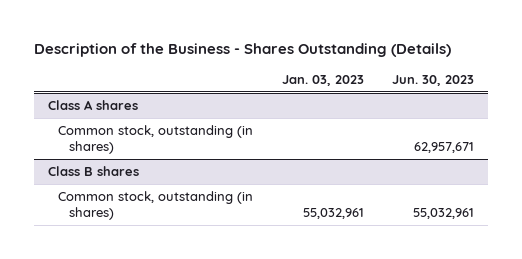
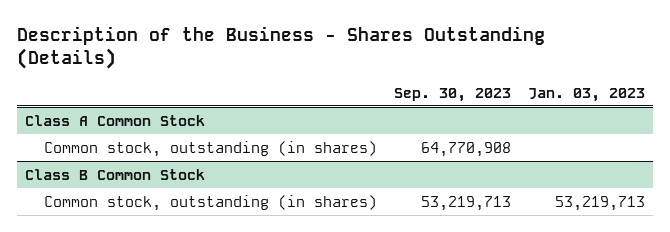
[391,75,474,87] Jun. 30, 2023 -> none
none -> [393,87,511,102] Sep. 30, 2023
[47,100,138,111] Class A shares -> [25,114,206,126] Class A Common Stock
[47,166,139,177] Class B shares -> [25,168,206,180] Class B Common Stock
[302,208,364,220] 55,032,961 -> [554,195,645,211] 53,219,713

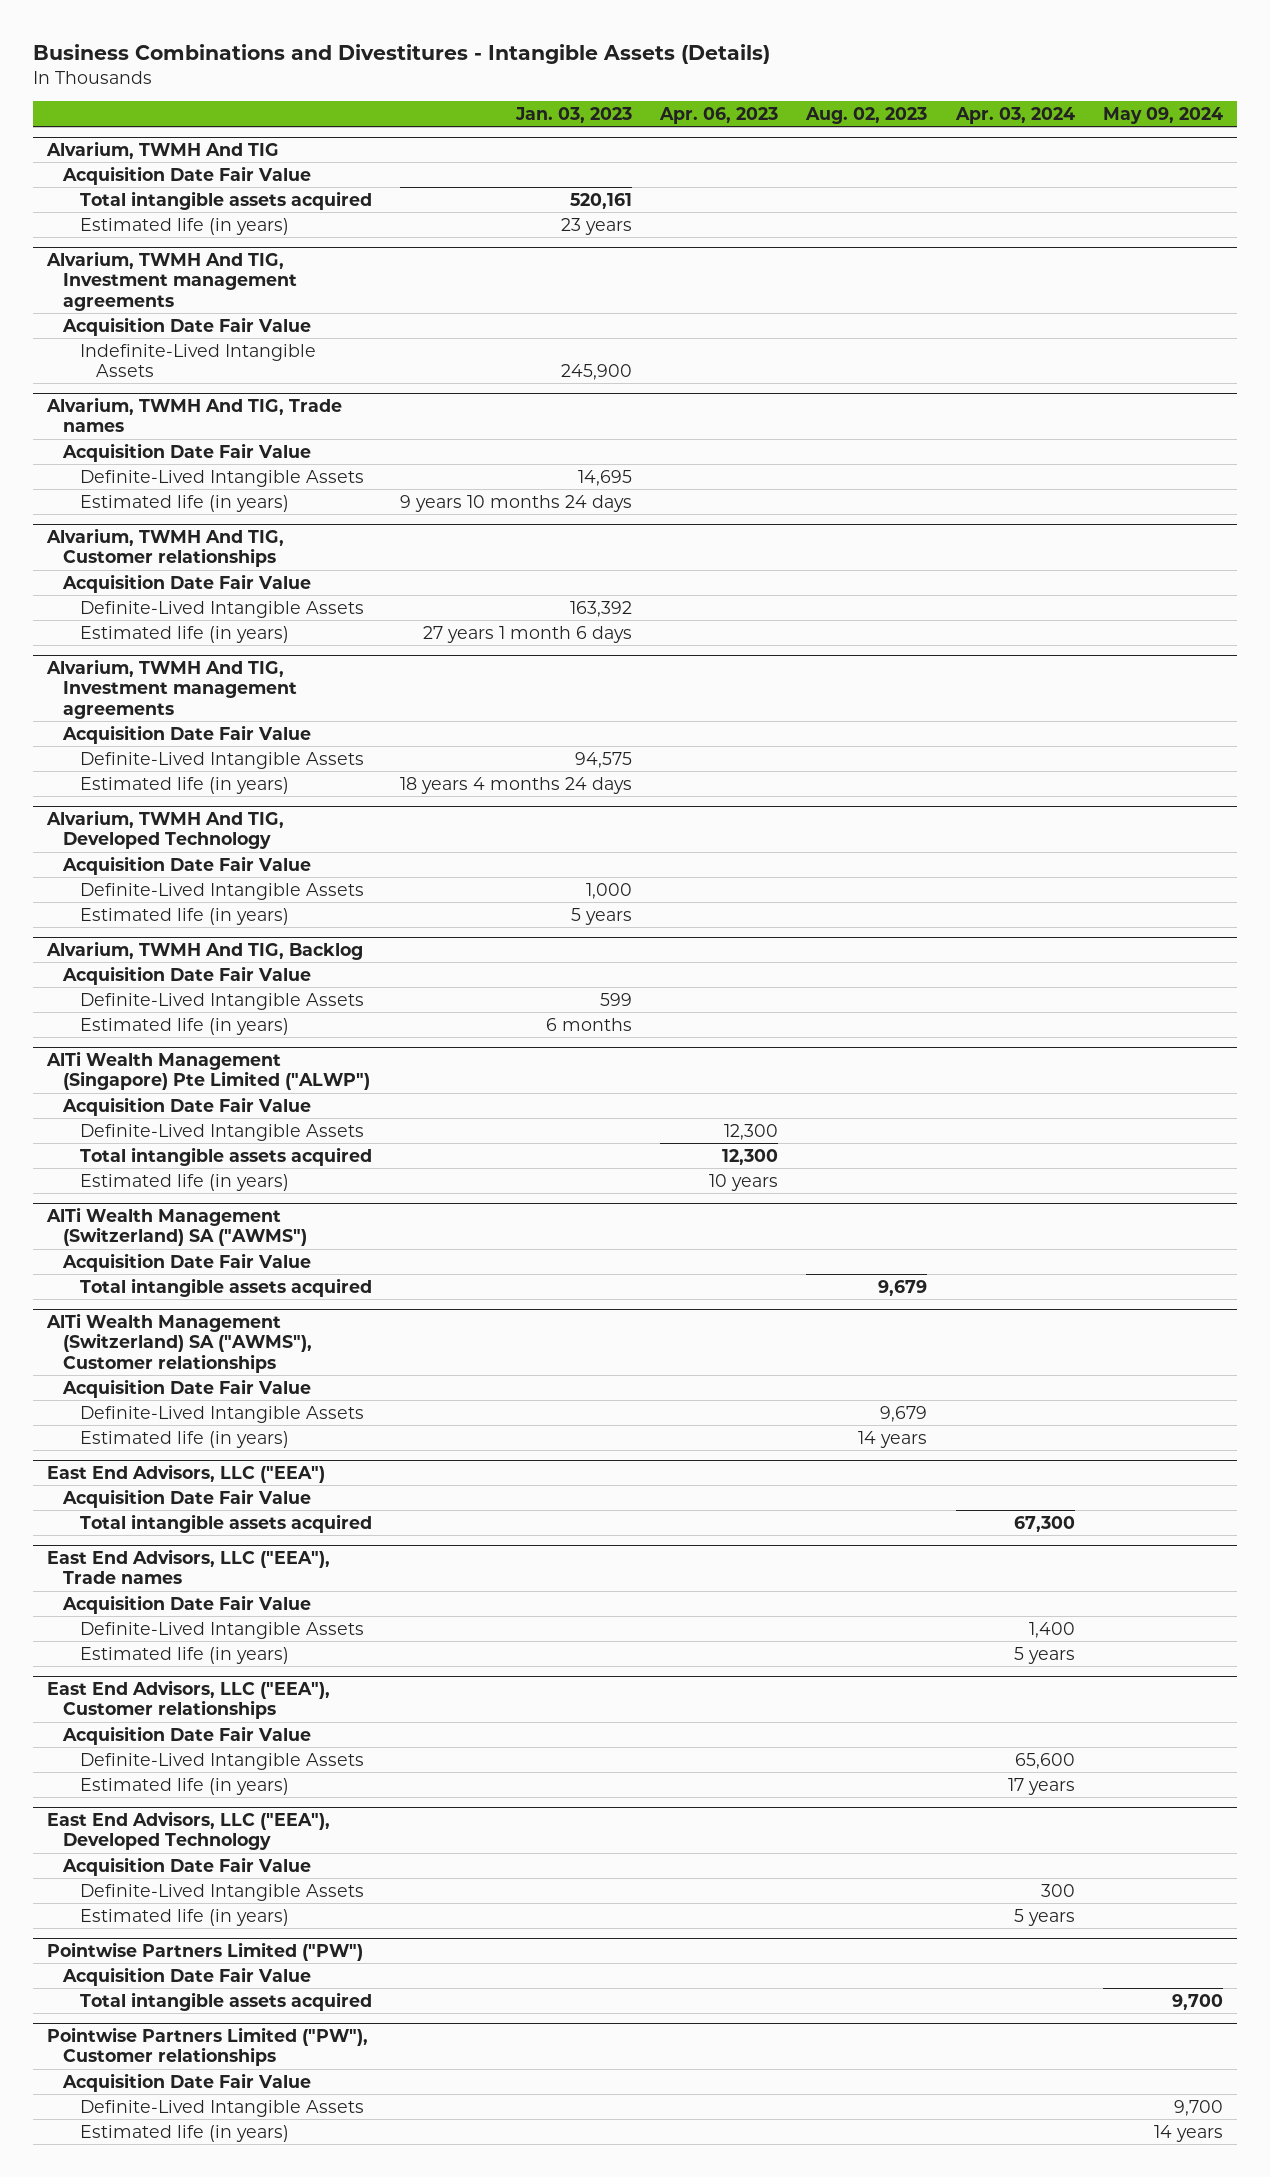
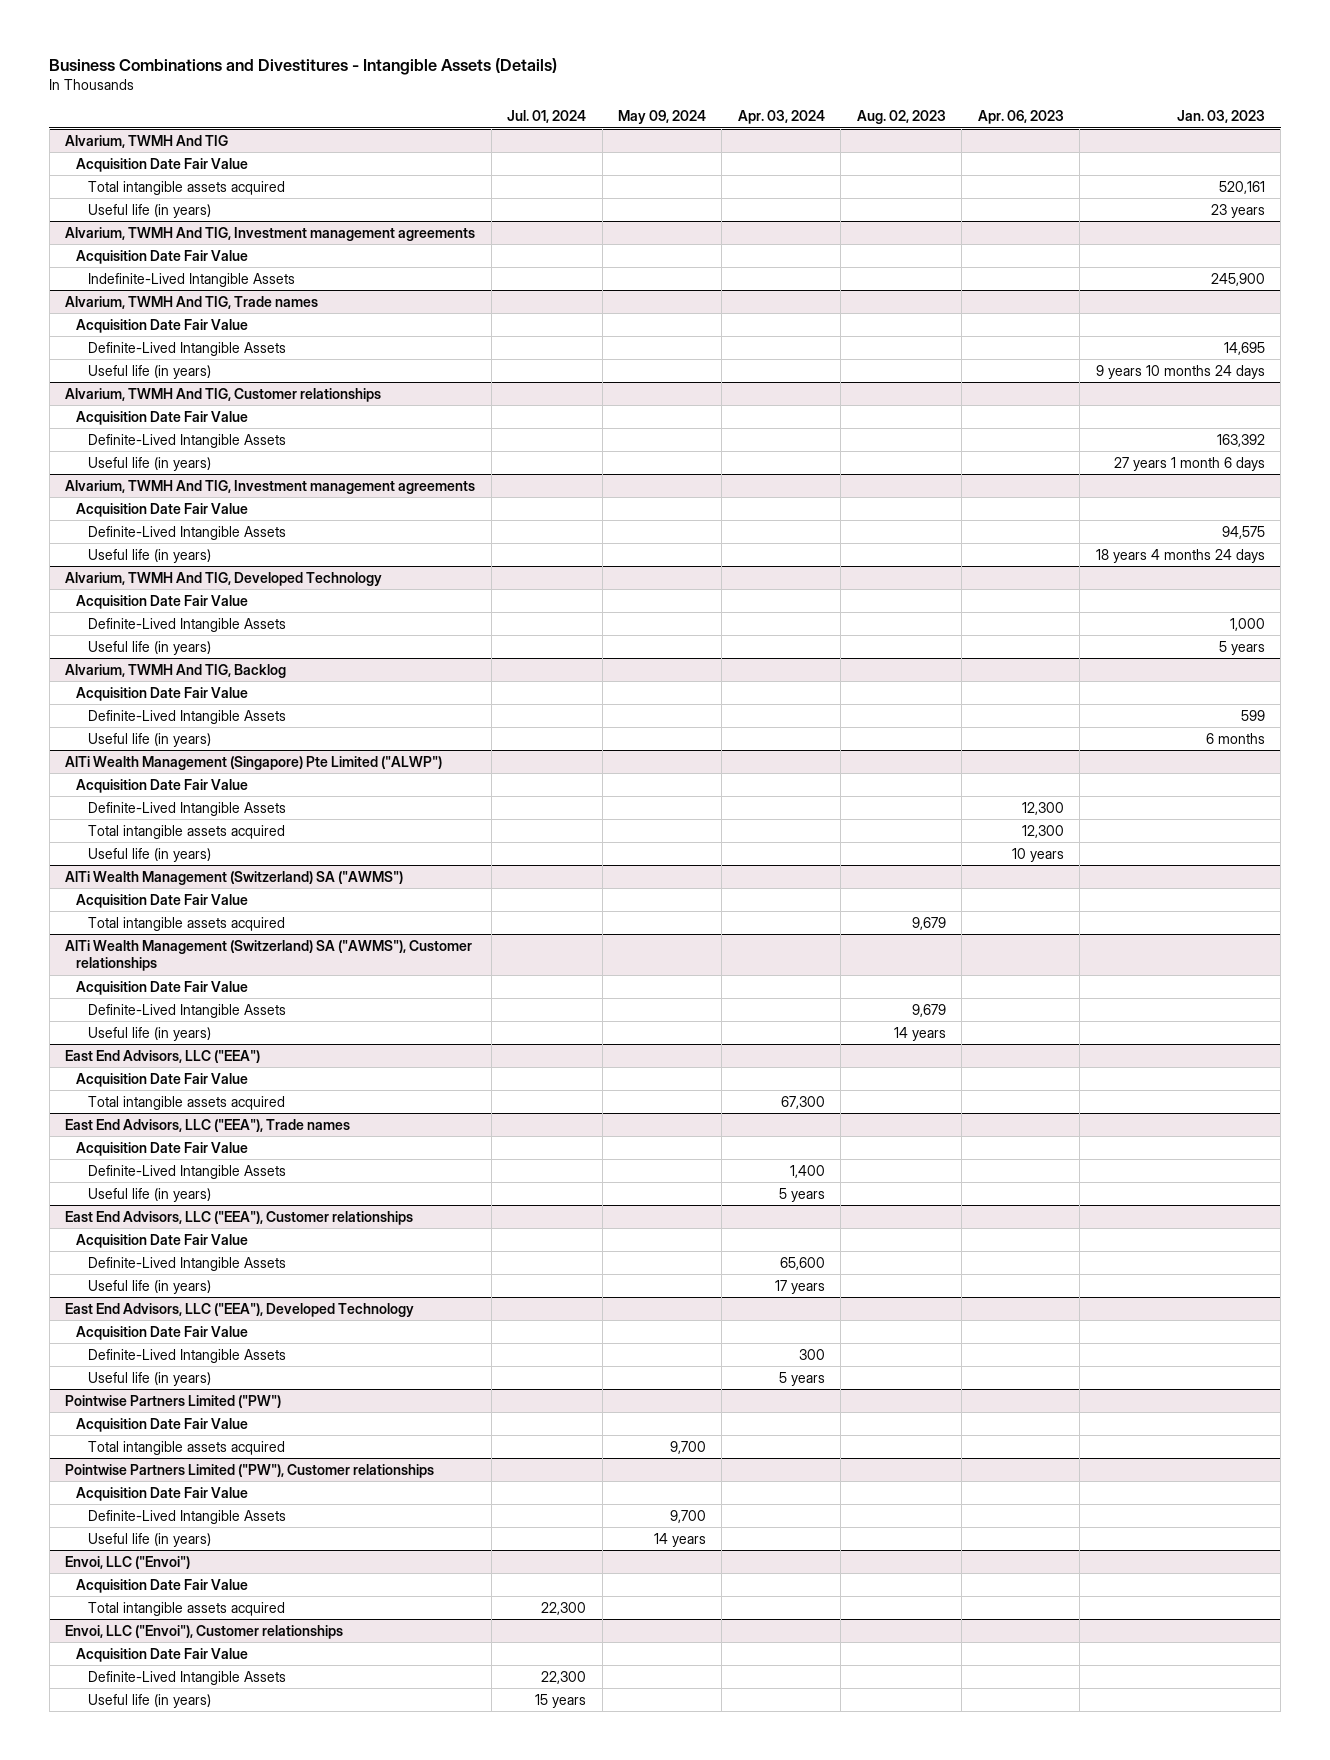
none -> [507,110,587,124] Jul. 01, 2024
[79,217,289,235] Estimated life (in years) -> [87,203,211,218] Useful life (in years)
[79,494,289,512] Estimated life (in years) -> [87,364,211,379] Useful life (in years)
[79,625,289,643] Estimated life (in years) -> [87,456,211,471] Useful life (in years)
[79,776,289,794] Estimated life (in years) -> [87,548,211,563] Useful life (in years)
[79,907,289,925] Estimated life (in years) -> [87,640,211,655] Useful life (in years)
[79,1017,289,1035] Estimated life (in years) -> [87,732,211,747] Useful life (in years)
[79,1173,289,1191] Estimated life (in years) -> [87,847,211,862] Useful life (in years)
[79,1430,289,1448] Estimated life (in years) -> [87,1026,211,1041] Useful life (in years)
[79,1646,289,1664] Estimated life (in years) -> [87,1187,211,1202] Useful life (in years)
[79,1777,289,1795] Estimated life (in years) -> [87,1279,211,1294] Useful life (in years)
[79,1908,289,1926] Estimated life (in years) -> [87,1371,211,1386] Useful life (in years)
[79,2124,289,2142] Estimated life (in years) -> [87,1532,211,1547] Useful life (in years)
none -> [65,1555,191,1569] Envoi, LLC ("Envoi")
none -> [76,1578,249,1593] Acquisition Date Fair Value
none -> [87,1601,285,1616] Total intangible assets acquired
none -> [65,1624,344,1639] Envoi, LLC ("Envoi"), Customer relationships
none -> [76,1647,249,1662] Acquisition Date Fair Value
none -> [87,1670,286,1685] Definite-Lived Intangible Assets
none -> [87,1693,211,1708] Useful life (in years)

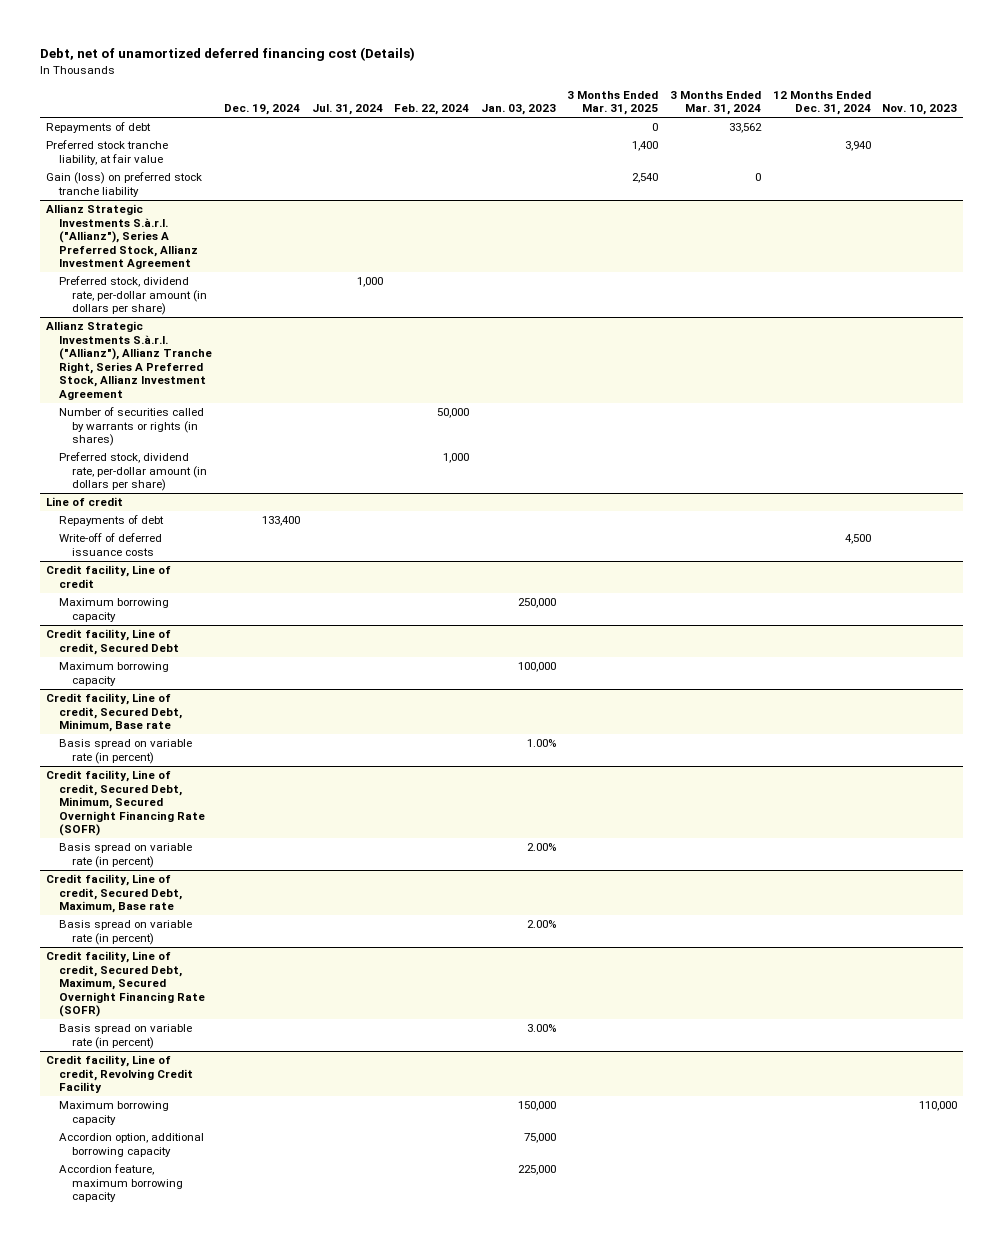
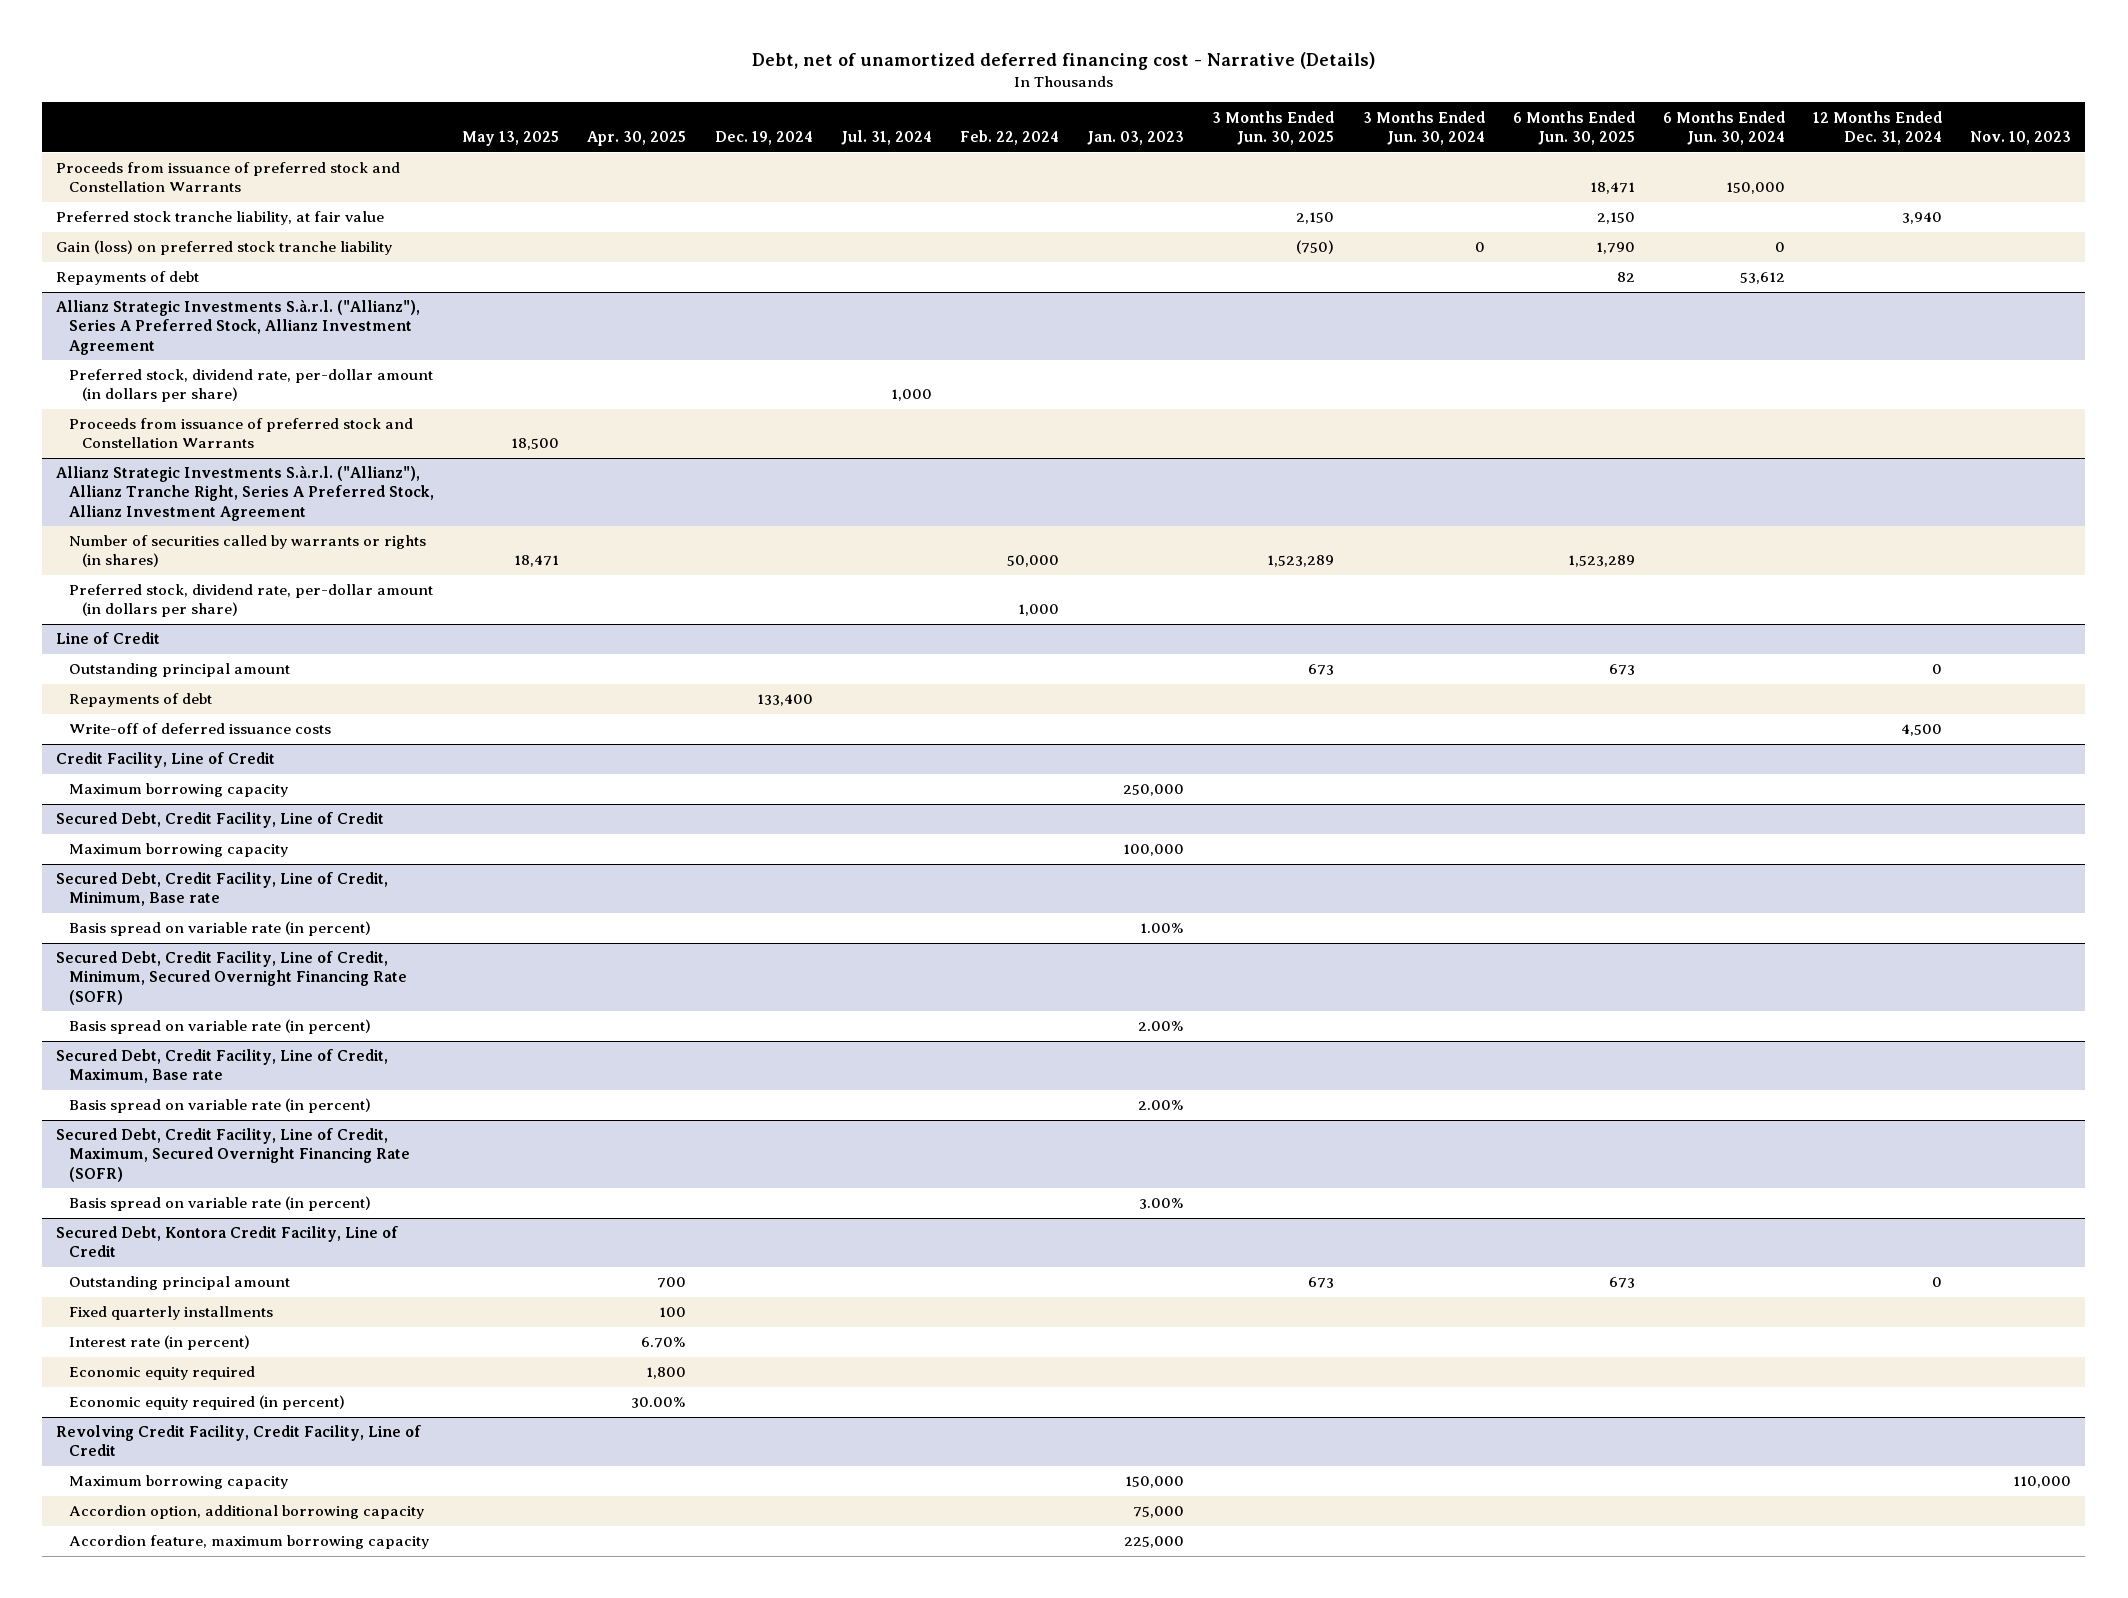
[40,47,416,62] Debt, net of unamortized deferred financing cost (Details) -> [751,52,1375,71] Debt, net of unamortized deferred financing cost - Narrative (Details)
[567,90,659,116] 3 Months Ended Mar. 31, 2025 -> none
[669,90,761,116] 3 Months Ended Mar. 31, 2024 -> none
none -> [462,130,560,146] May 13, 2025
none -> [587,130,687,146] Apr. 30, 2025
none -> [1212,110,1335,145] 3 Months Ended Jun. 30, 2025
none -> [1362,110,1485,145] 3 Months Ended Jun. 30, 2024
none -> [1512,110,1635,145] 6 Months Ended Jun. 30, 2025
none -> [1663,110,1786,145] 6 Months Ended Jun. 30, 2024
none -> [56,162,401,193] Proceeds from issuance of preferred stock and Constellation Warrants
[46,122,152,134] Repayments of debt -> [56,271,200,286] Repayments of debt
none -> [69,418,414,449] Proceeds from issuance of preferred stock and Constellation Warrants
[46,497,124,507] Line of credit -> [56,632,161,645] Line of Credit
none -> [69,663,291,678] Outstanding principal amount
[46,565,172,588] Credit facility, Line of credit -> [56,752,276,769] Credit Facility, Line of Credit
[46,629,180,655] Credit facility, Line of credit, Secured Debt -> [56,812,385,829] Secured Debt, Credit Facility, Line of Credit
[46,693,183,733] Credit facility, Line of credit, Secured Debt, Minimum, Base rate -> [56,872,389,907] Secured Debt, Credit Facility, Line of Credit, Minimum, Base rate
[46,770,206,837] Credit facility, Line of credit, Secured Debt, Minimum, Secured Overnight Financing Rate (SOFR) -> [56,951,408,1005] Secured Debt, Credit Facility, Line of Credit, Minimum, Secured Overnight Financing Rate (SOFR)
[46,874,183,914] Credit facility, Line of credit, Secured Debt, Maximum, Base rate -> [56,1049,389,1084] Secured Debt, Credit Facility, Line of Credit, Maximum, Base rate
[46,951,206,1018] Credit facility, Line of credit, Secured Debt, Maximum, Secured Overnight Financing Rate (SOFR) -> [56,1128,411,1182] Secured Debt, Credit Facility, Line of Credit, Maximum, Secured Overnight Financing Rate (SOFR)
none -> [56,1226,399,1258] Secured Debt, Kontora Credit Facility, Line of Credit
none -> [69,1276,291,1291] Outstanding principal amount
none -> [69,1306,274,1321] Fixed quarterly installments
none -> [69,1335,251,1351] Interest rate (in percent)
none -> [69,1366,256,1381] Economic equity required
none -> [69,1395,346,1411] Economic equity required (in percent)
[46,1055,194,1094] Credit facility, Line of credit, Revolving Credit Facility -> [56,1425,422,1457] Revolving Credit Facility, Credit Facility, Line of Credit

